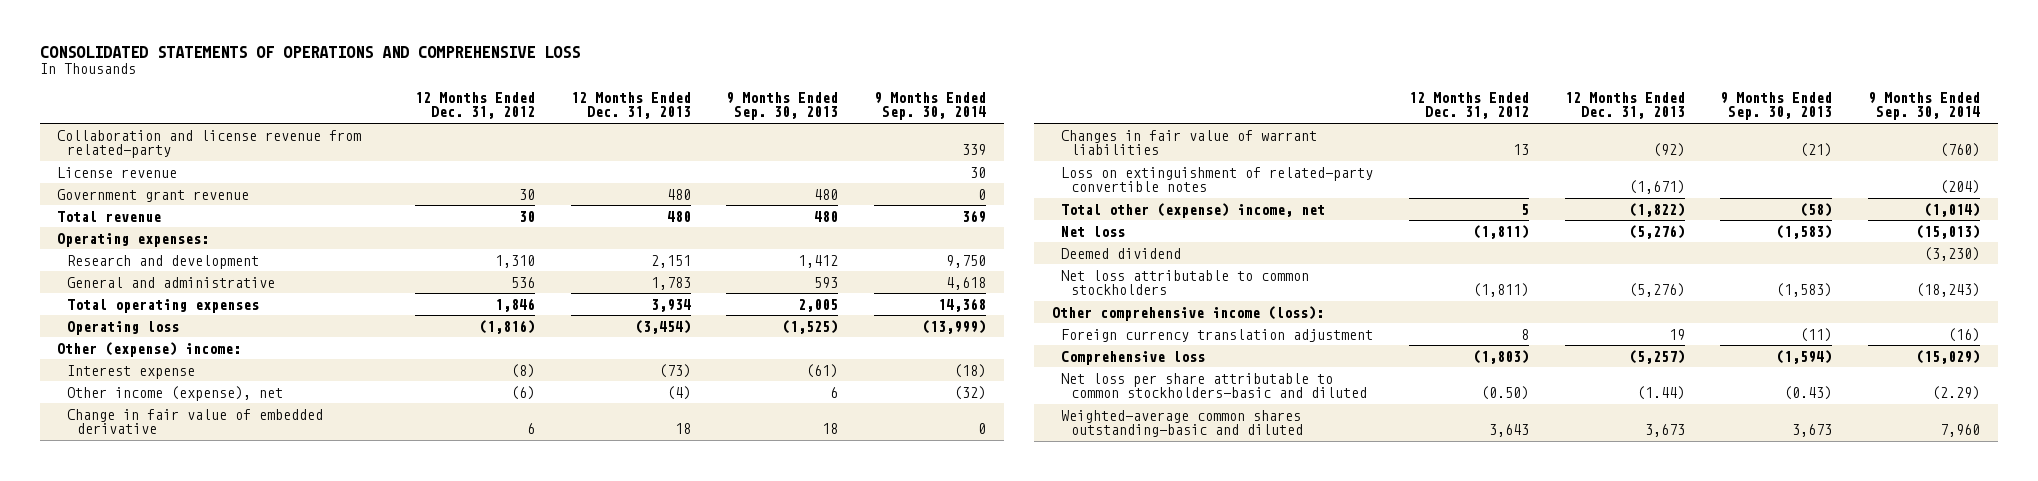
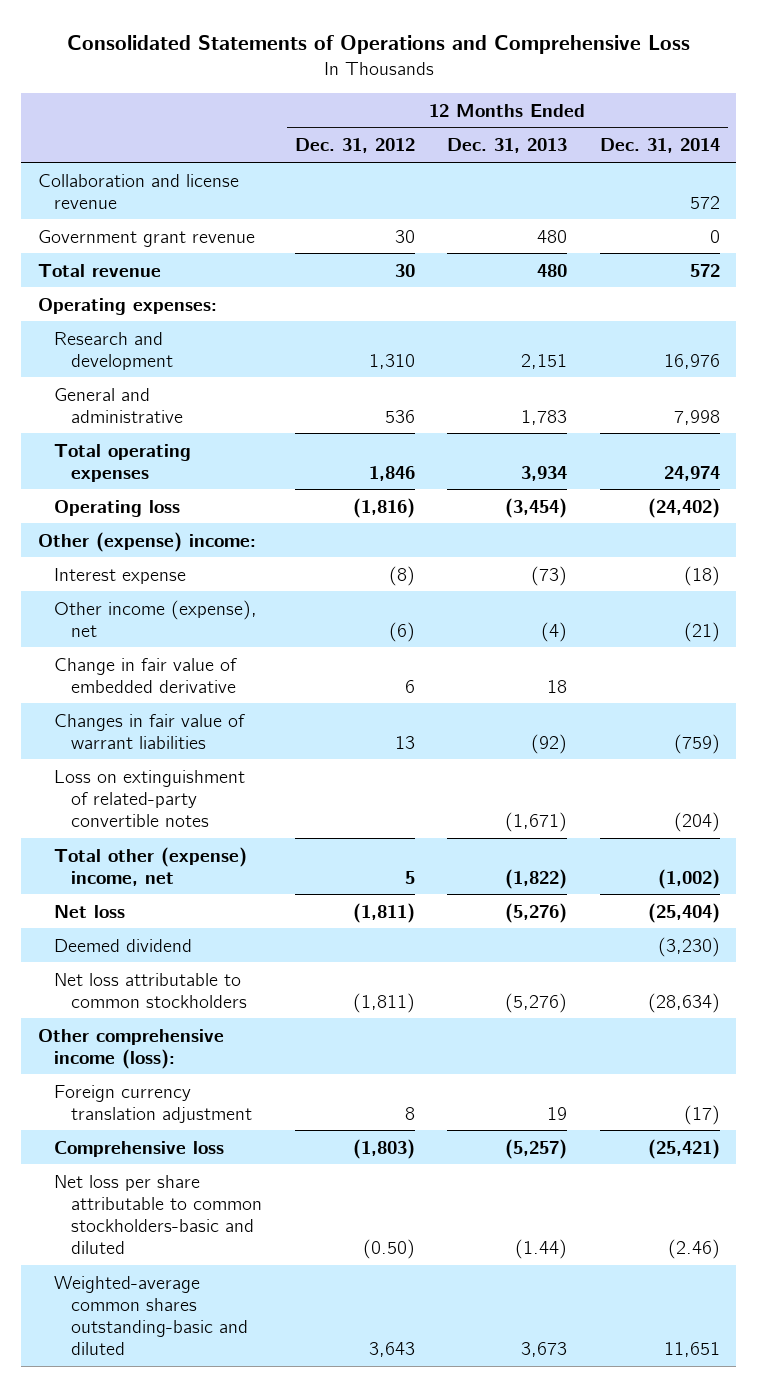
[39,46,580,59] CONSOLIDATED STATEMENTS OF OPERATIONS AND COMPREHENSIVE LOSS -> [66,34,690,54] Consolidated Statements of Operations and Comprehensive Loss
[726,91,839,121] 9 Months Ended Sep. 30, 2013 -> none
[874,91,987,121] 9 Months Ended Sep. 30, 2014 -> none
none -> [600,138,721,154] Dec. 31, 2014
[57,166,178,178] License revenue -> none
[57,129,362,159] Collaboration and license revenue from related-party -> [37,173,239,209] Collaboration and license revenue

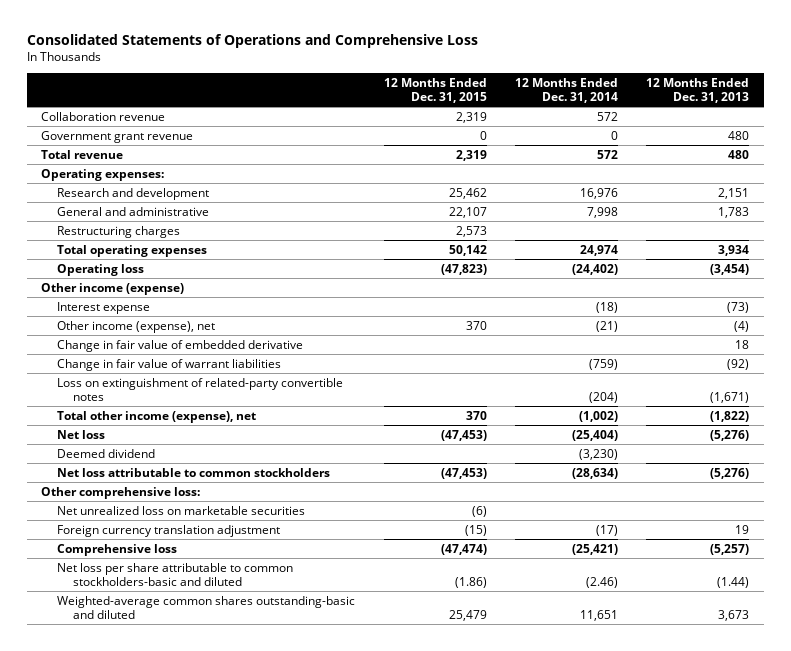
[294,138,415,154] Dec. 31, 2012 -> none
none -> [383,77,487,103] 12 Months Ended Dec. 31, 2015
[37,173,239,209] Collaboration and license revenue -> [41,111,166,121] Collaboration revenue
none -> [57,225,181,238] Restructuring charges
[37,531,256,552] Other (expense) income: -> [41,282,185,295] Other income (expense)
[54,713,246,749] Changes in fair value of warrant liabilities -> [57,358,282,371] Change in fair value of warrant liabilities
[54,846,248,886] Total other (expense) income, net -> [57,410,257,423] Total other income (expense), net
[37,1028,224,1069] Other comprehensive income (loss): -> [41,486,201,499] Other comprehensive loss:
none -> [57,505,306,515] Net unrealized loss on marketable securities

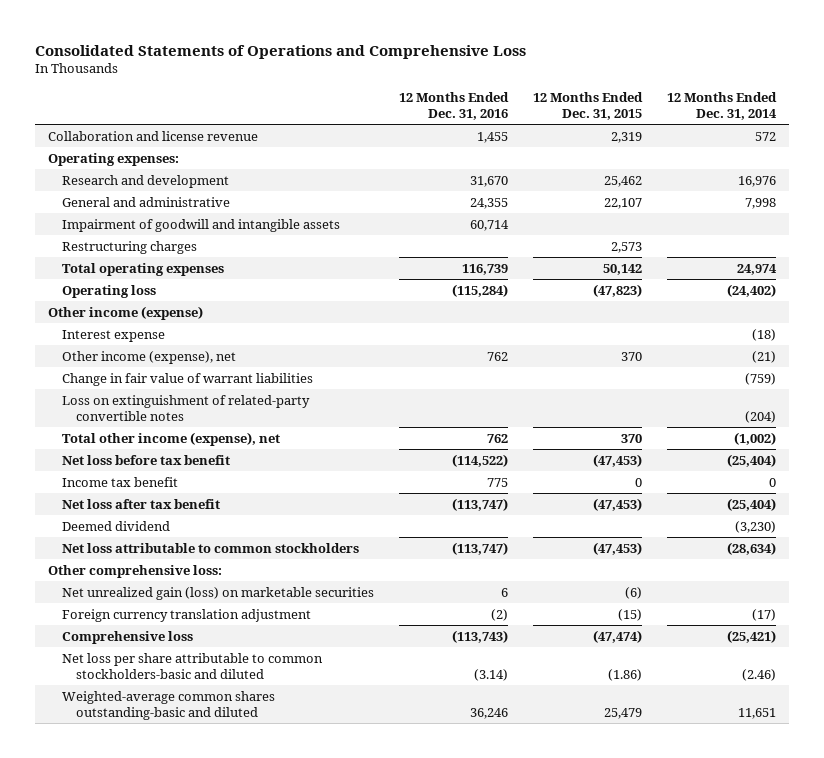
[646,77,750,103] 12 Months Ended Dec. 31, 2013 -> none
none -> [398,91,509,120] 12 Months Ended Dec. 31, 2016
[41,130,194,143] Government grant revenue -> none
[41,149,124,159] Total revenue -> none
[41,111,166,121] Collaboration revenue -> [47,130,258,141] Collaboration and license revenue
none -> [61,218,340,232] Impairment of goodwill and intangible assets
[57,339,304,352] Change in fair value of embedded derivative -> none
none -> [61,454,230,465] Net loss before tax benefit
none -> [61,476,178,487] Income tax benefit
[57,429,106,439] Net loss -> [61,498,220,509] Net loss after tax benefit
[57,505,306,515] Net unrealized loss on marketable securities -> [61,586,374,600] Net unrealized gain (loss) on marketable securities

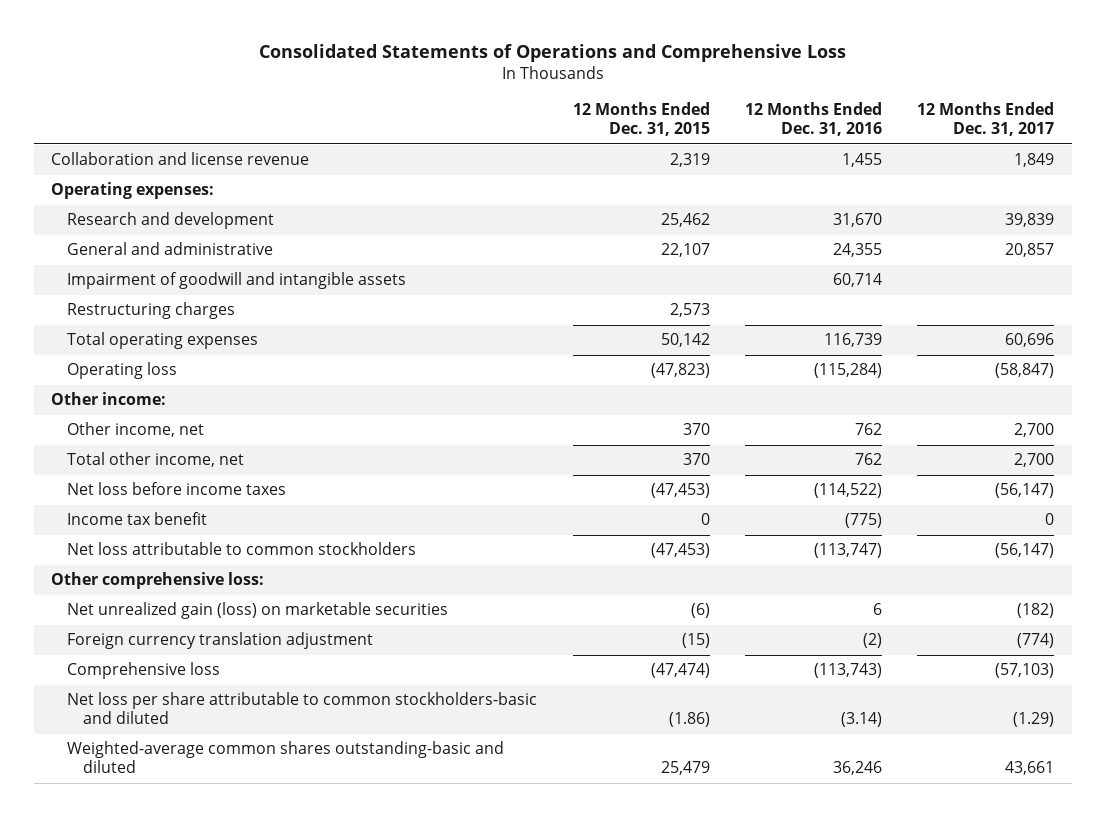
[667,91,778,120] 12 Months Ended Dec. 31, 2014 -> none
none -> [917,102,1055,137] 12 Months Ended Dec. 31, 2017
[61,329,165,342] Interest expense -> none
[61,372,313,386] Change in fair value of warrant liabilities -> none
[61,394,310,421] Loss on extinguishment of related-party convertible notes -> none
[61,498,220,509] Net loss after tax benefit -> none
[61,520,170,531] Deemed dividend -> none
[47,305,203,320] Other income (expense) -> [51,392,167,406] Other income:
[61,350,236,364] Other income (expense), net -> [67,422,205,438] Other income, net
[61,431,280,446] Total other income (expense), net -> [67,452,245,468] Total other income, net
[61,454,230,465] Net loss before tax benefit -> [67,482,287,496] Net loss before income taxes
[486,477,508,487] 775 -> [844,513,882,529] (775)

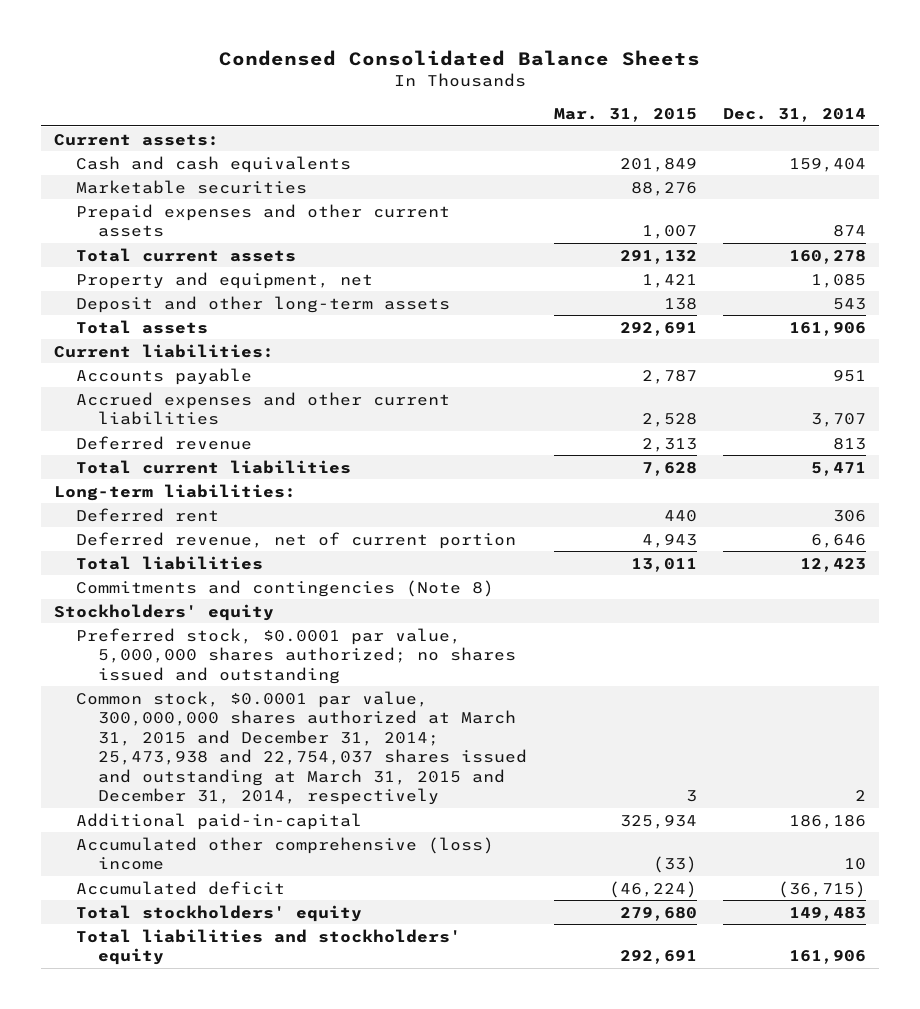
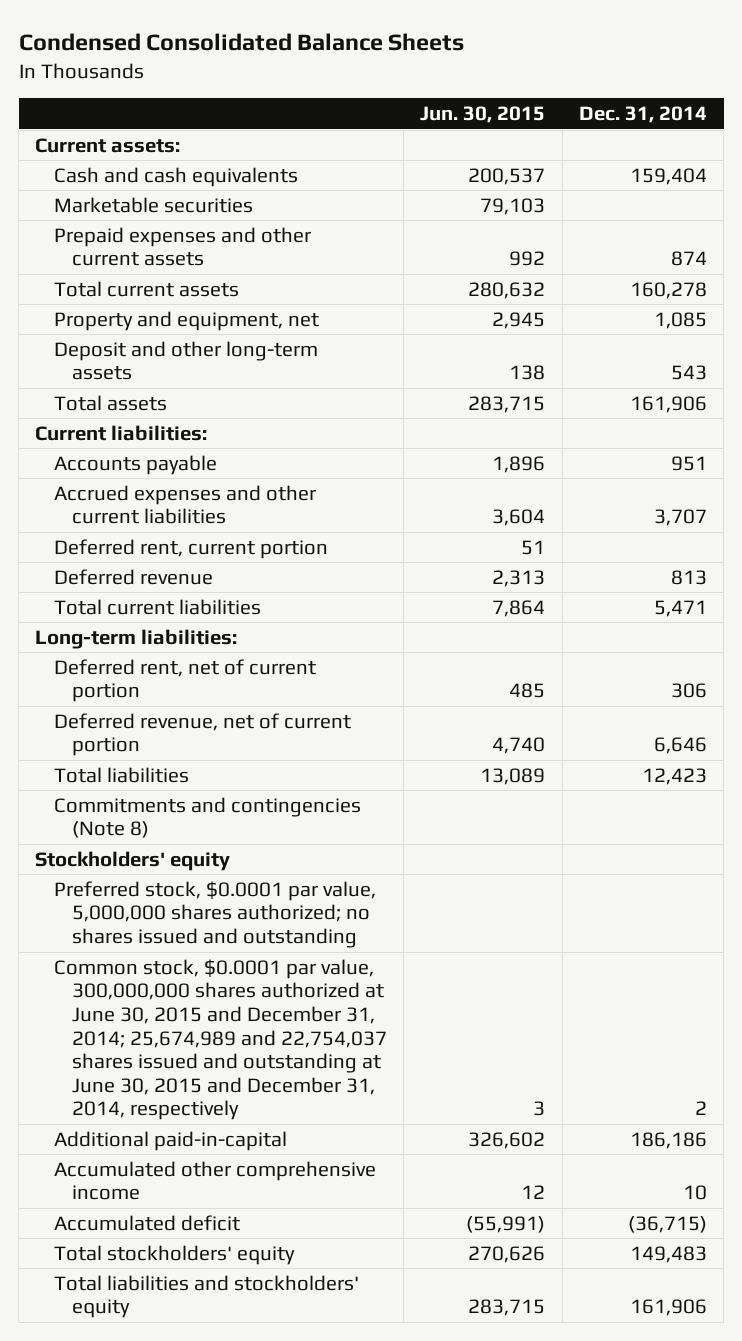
[553,108,697,123] Mar. 31, 2015 -> none
none -> [420,106,546,124] Jun. 30, 2015
none -> [53,538,328,559] Deferred rent, current portion
[76,507,220,522] Deferred rent -> [53,658,316,703] Deferred rent, net of current portion
[76,690,528,806] Common stock, $0.0001 par value, 300,000,000 shares authorized at March 31, 2015 and December 31, 2014; 25,473,938 and 22,754,037 shares issued and outstanding at March 31, 2015 and December 31, 2014, respectively -> [53,958,387,1121] Common stock, $0.0001 par value, 300,000,000 shares authorized at June 30, 2015 and December 31, 2014; 25,674,989 and 22,754,037 shares issued and outstanding at June 30, 2015 and December 31, 2014, respectively
[76,836,495,871] Accumulated other comprehensive (loss) income -> [53,1160,376,1201] Accumulated other comprehensive income

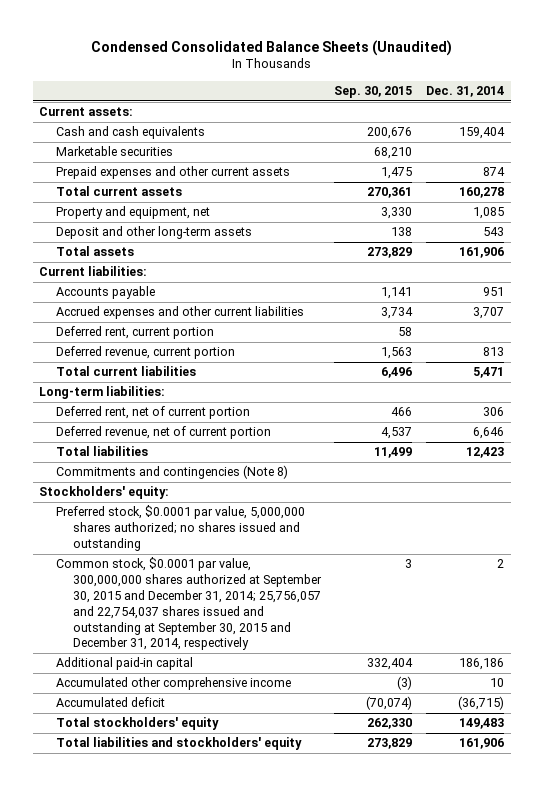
[18,33,464,52] Condensed Consolidated Balance Sheets -> [90,39,452,56] Condensed Consolidated Balance Sheets (Unaudited)
[420,106,546,124] Jun. 30, 2015 -> none
none -> [334,85,413,98] Sep. 30, 2015
[53,568,213,585] Deferred revenue -> [56,346,236,360] Deferred revenue, current portion
[35,850,231,871] Stockholders' equity -> [39,486,170,500] Stockholders' equity:
[53,958,387,1121] Common stock, $0.0001 par value, 300,000,000 shares authorized at June 30, 2015 and December 31, 2014; 25,674,989 and 22,754,037 shares issued and outstanding at June 30, 2015 and December 31, 2014, respectively -> [56,557,322,651] Common stock, $0.0001 par value, 300,000,000 shares authorized at September 30, 2015 and December 31, 2014; 25,756,057 and 22,754,037 shares issued and outstanding at September 30, 2015 and December 31, 2014, respectively
[53,1130,287,1151] Additional paid-in-capital -> [56,657,194,671] Additional paid-in capital

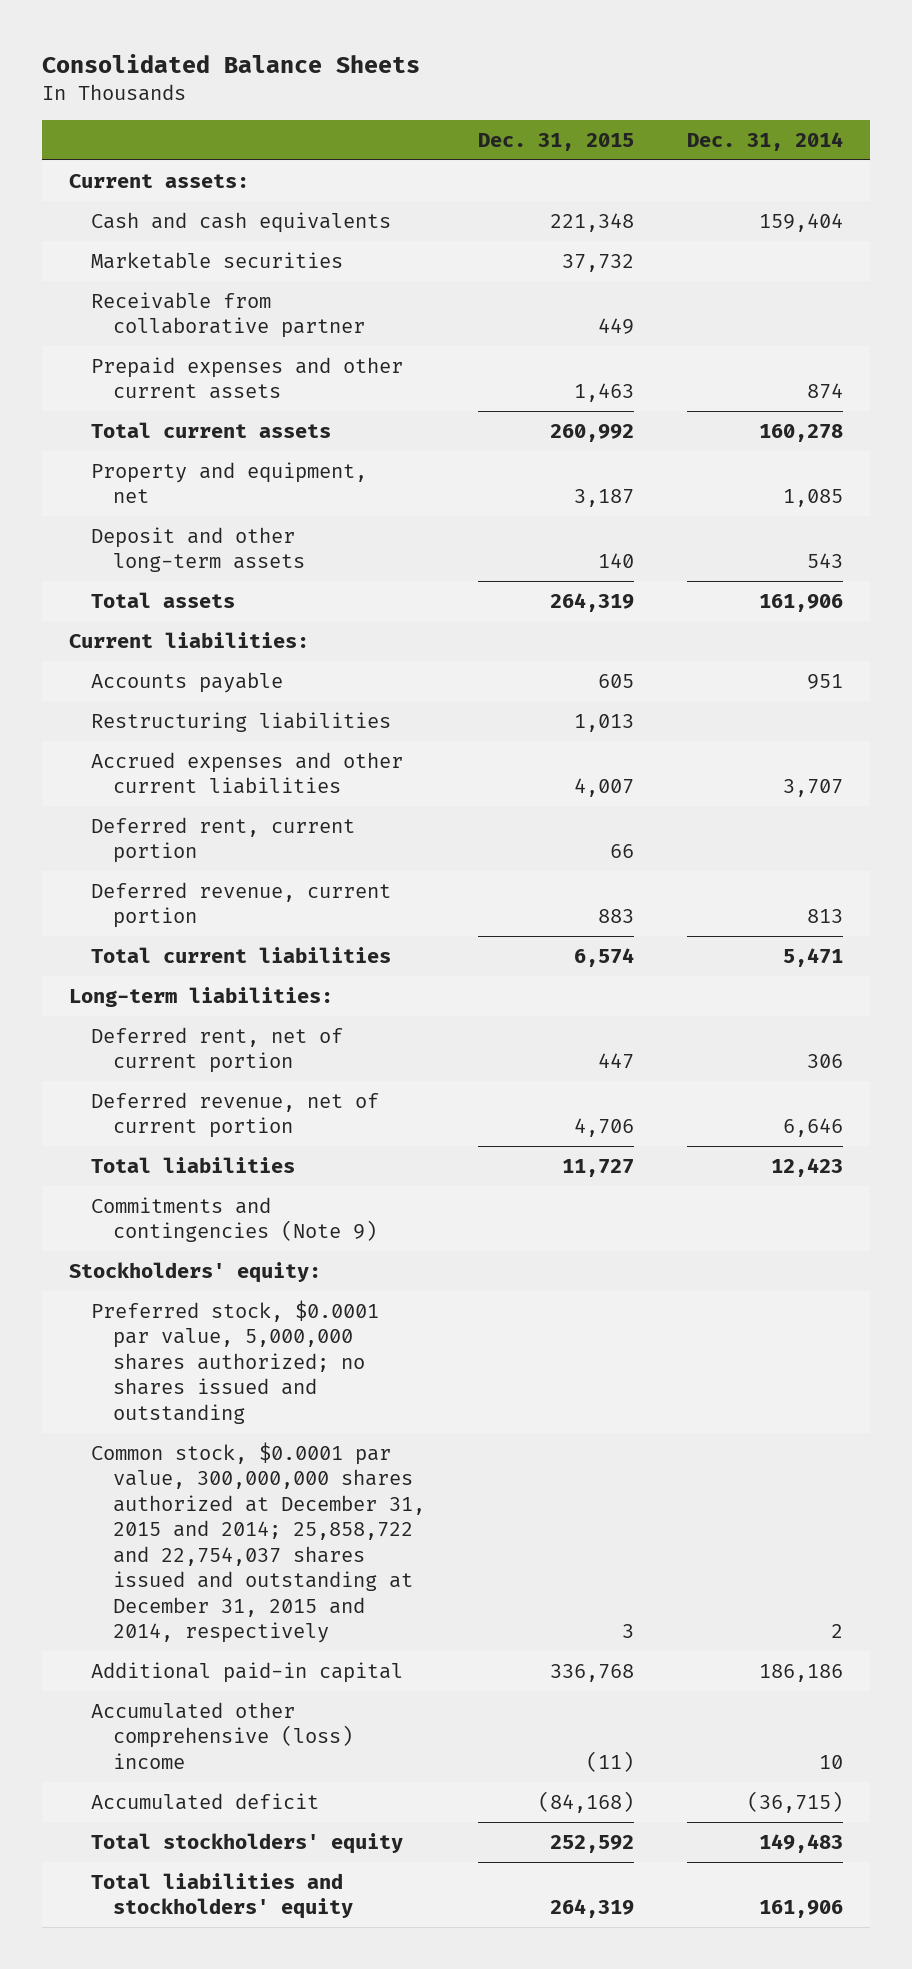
[90,39,452,56] Condensed Consolidated Balance Sheets (Unaudited) -> [42,54,421,74] Consolidated Balance Sheets
[334,85,413,98] Sep. 30, 2015 -> none
none -> [477,133,634,152] Dec. 31, 2015
none -> [90,291,365,339] Receivable from collaborative partner
none -> [90,711,391,732] Restructuring liabilities
[56,465,289,480] Commitments and contingencies (Note 8) -> [90,1196,377,1243] Commitments and contingencies (Note 9)
[56,557,322,651] Common stock, $0.0001 par value, 300,000,000 shares authorized at September 30, 2015 and December 31, 2014; 25,756,057 and 22,754,037 shares issued and outstanding at September 30, 2015 and December 31, 2014, respectively -> [90,1441,425,1644] Common stock, $0.0001 par value, 300,000,000 shares authorized at December 31, 2015 and 2014; 25,858,722 and 22,754,037 shares issued and outstanding at December 31, 2015 and 2014, respectively
[56,677,292,691] Accumulated other comprehensive income -> [90,1701,353,1769] Accumulated other comprehensive (loss) income

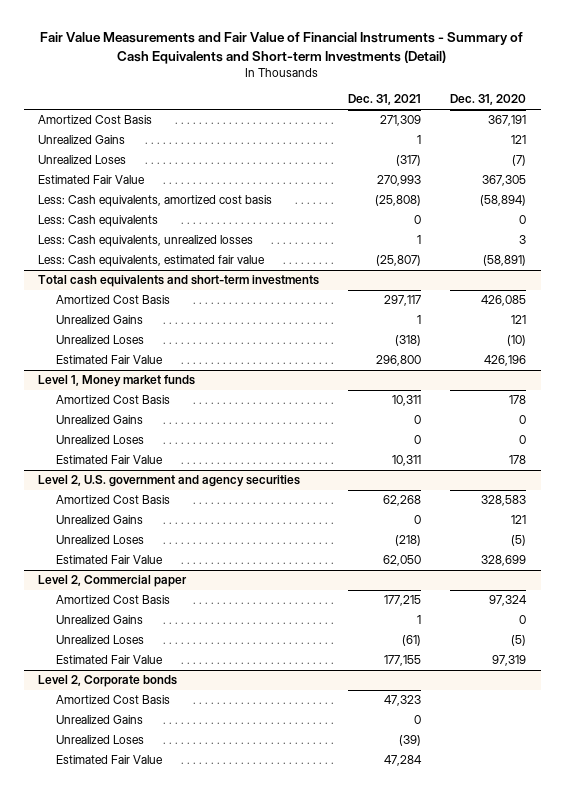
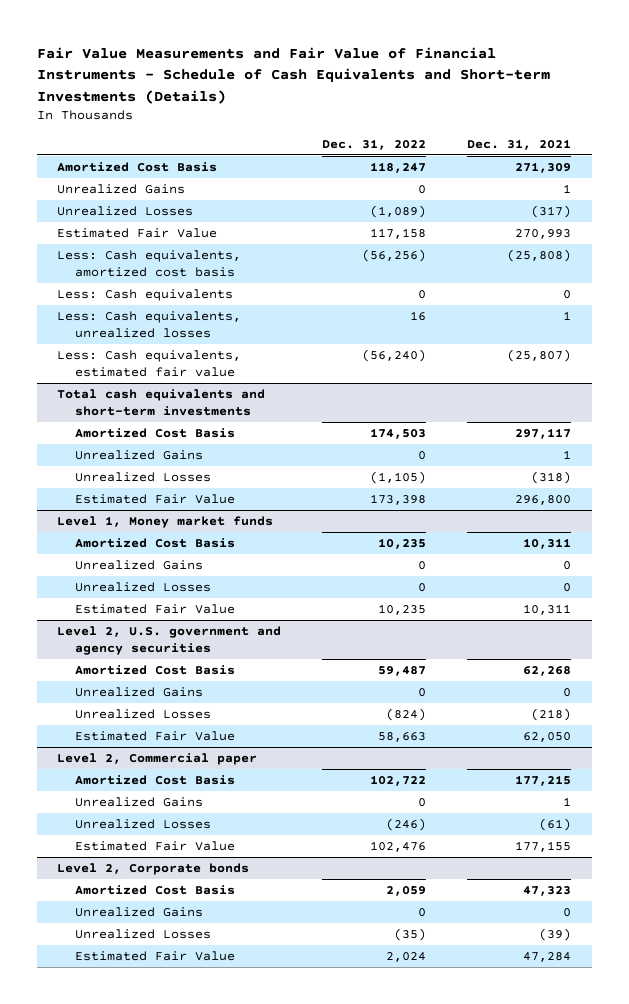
[40,32,524,64] Fair Value Measurements and Fair Value of Financial Instruments - Summary of Cash Equivalents and Short-term Investments (Detail) -> [37,47,551,104] Fair Value Measurements and Fair Value of Financial Instruments - Schedule of Cash Equivalents and Short-term Investments (Details)
[450,94,527,106] Dec. 31, 2020 -> none
none -> [322,138,427,150] Dec. 31, 2022
[38,155,127,165] Unrealized Loses -> [57,206,194,217] Unrealized Losses
[56,335,145,345] Unrealized Loses -> [75,472,212,483] Unrealized Losses
[56,435,145,445] Unrealized Loses -> [75,582,212,593] Unrealized Losses
[56,535,145,545] Unrealized Loses -> [75,709,212,720] Unrealized Losses
[56,635,145,645] Unrealized Loses -> [75,819,212,830] Unrealized Losses
[56,735,145,745] Unrealized Loses -> [75,929,212,940] Unrealized Losses

